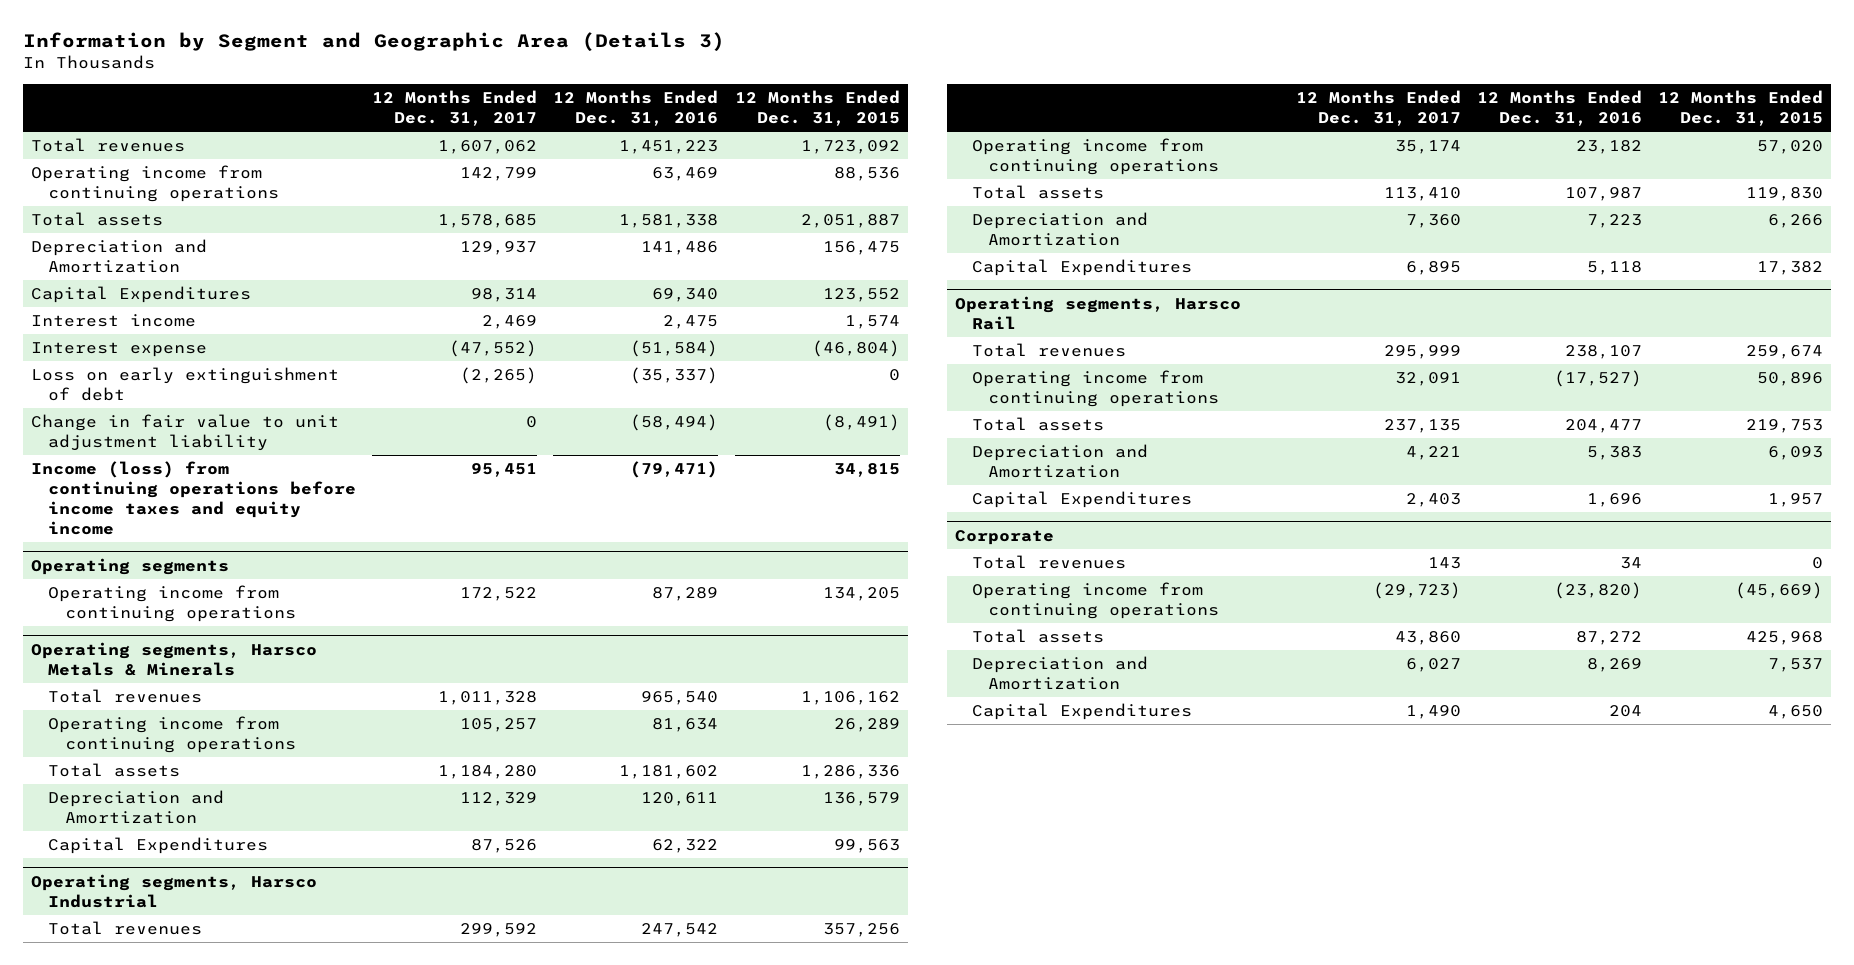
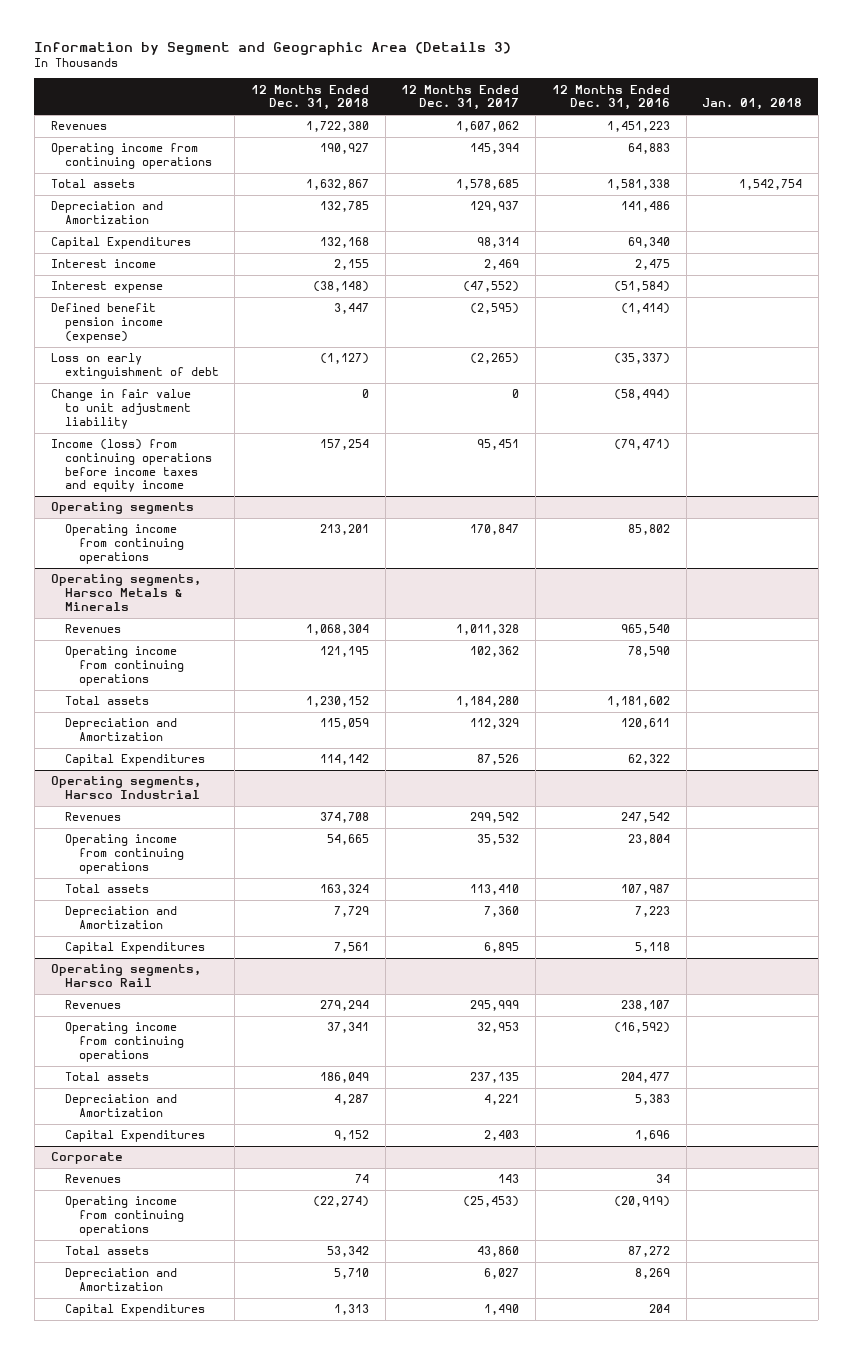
[734,90,900,127] 12 Months Ended Dec. 31, 2015 -> none
none -> [251,84,370,111] 12 Months Ended Dec. 31, 2018
none -> [702,98,803,111] Jan. 01, 2018
[31,138,186,153] Total revenues -> [50,121,107,131] Revenues
[460,167,538,182] 142,799 -> [470,143,520,155] 145,394
[652,167,719,182] 63,469 -> [627,143,670,155] 64,883
none -> [50,303,163,343] Defined benefit pension income (expense)
[460,587,538,602] 172,522 -> [470,524,520,536] 170,847
[652,587,719,602] 87,289 -> [627,524,670,536] 85,802
[47,689,202,704] Total revenues -> [64,624,121,634] Revenues
[460,718,538,733] 105,257 -> [470,646,520,658] 102,362
[652,718,719,733] 81,634 -> [627,646,670,658] 78,590
[47,921,202,936] Total revenues -> [64,812,121,822] Revenues
[1394,140,1461,155] 35,174 -> [477,834,520,846] 35,532
[1575,140,1642,155] 23,182 -> [627,834,670,846] 23,804
[971,343,1126,358] Total revenues -> [64,1000,121,1010] Revenues
[1394,372,1461,387] 32,091 -> [477,1022,520,1034] 32,953
[1553,370,1642,388] (17,527) -> [613,1022,670,1034] (16,592)
[971,555,1126,570] Total revenues -> [64,1174,121,1184] Revenues
[1372,582,1461,600] (29,723) -> [463,1196,520,1208] (25,453)
[1553,582,1642,600] (23,820) -> [613,1196,670,1208] (20,919)

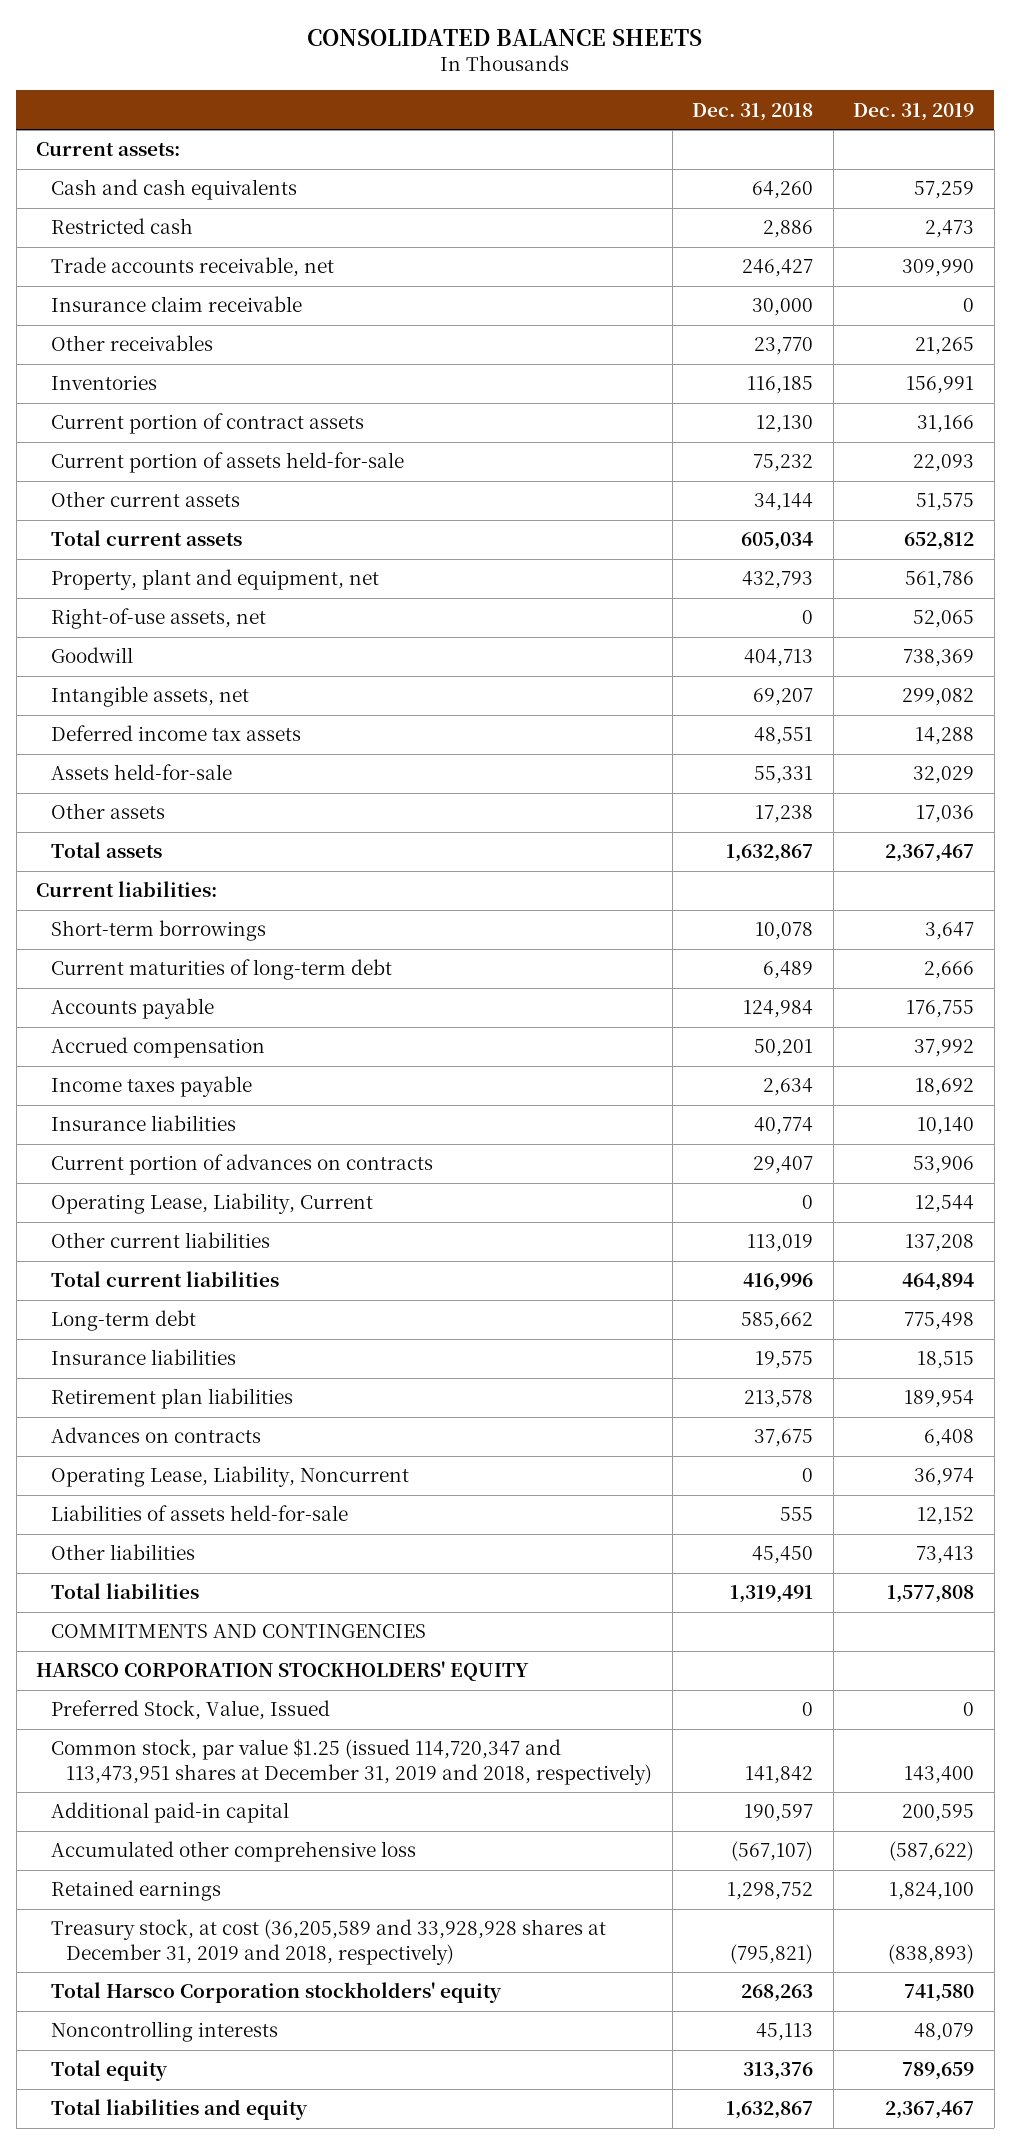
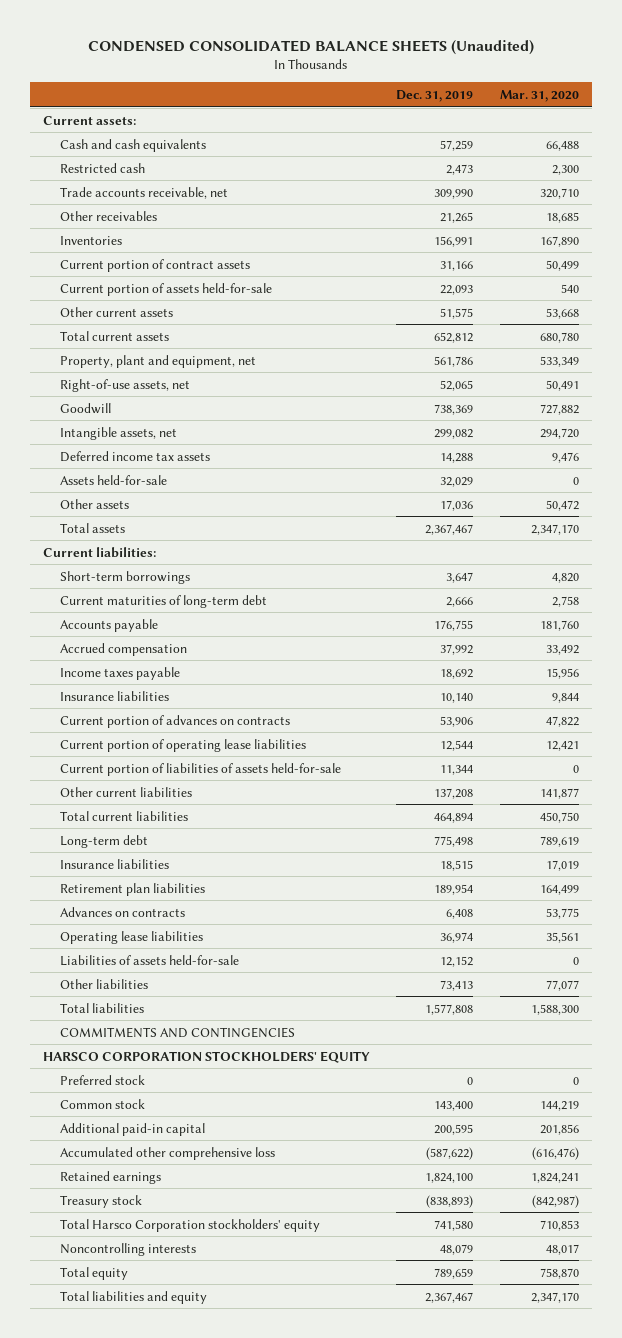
[307,28,703,46] CONSOLIDATED BALANCE SHEETS -> [87,39,534,55] CONDENSED CONSOLIDATED BALANCE SHEETS (Unaudited)
[692,102,814,121] Dec. 31, 2018 -> none
none -> [499,89,579,102] Mar. 31, 2020
[51,296,303,313] Insurance claim receivable -> none
[51,1193,374,1215] Operating Lease, Liability, Current -> [59,738,306,752] Current portion of operating lease liabilities
none -> [59,762,341,776] Current portion of liabilities of assets held-for-sale
[51,1466,410,1488] Operating Lease, Liability, Noncurrent -> [59,930,203,944] Operating lease liabilities
[51,1700,331,1721] Preferred Stock, Value, Issued -> [59,1074,145,1085] Preferred stock
[51,1739,653,1785] Common stock, par value $1.25 (issued 114,720,347 and 113,473,951 shares at December 31, 2019 and 2018, respectively) -> [59,1098,145,1109] Common stock
[51,1919,607,1965] Treasury stock, at cost (36,205,589 and 33,928,928 shares at December 31, 2019 and 2018, respectively) -> [59,1194,142,1208] Treasury stock

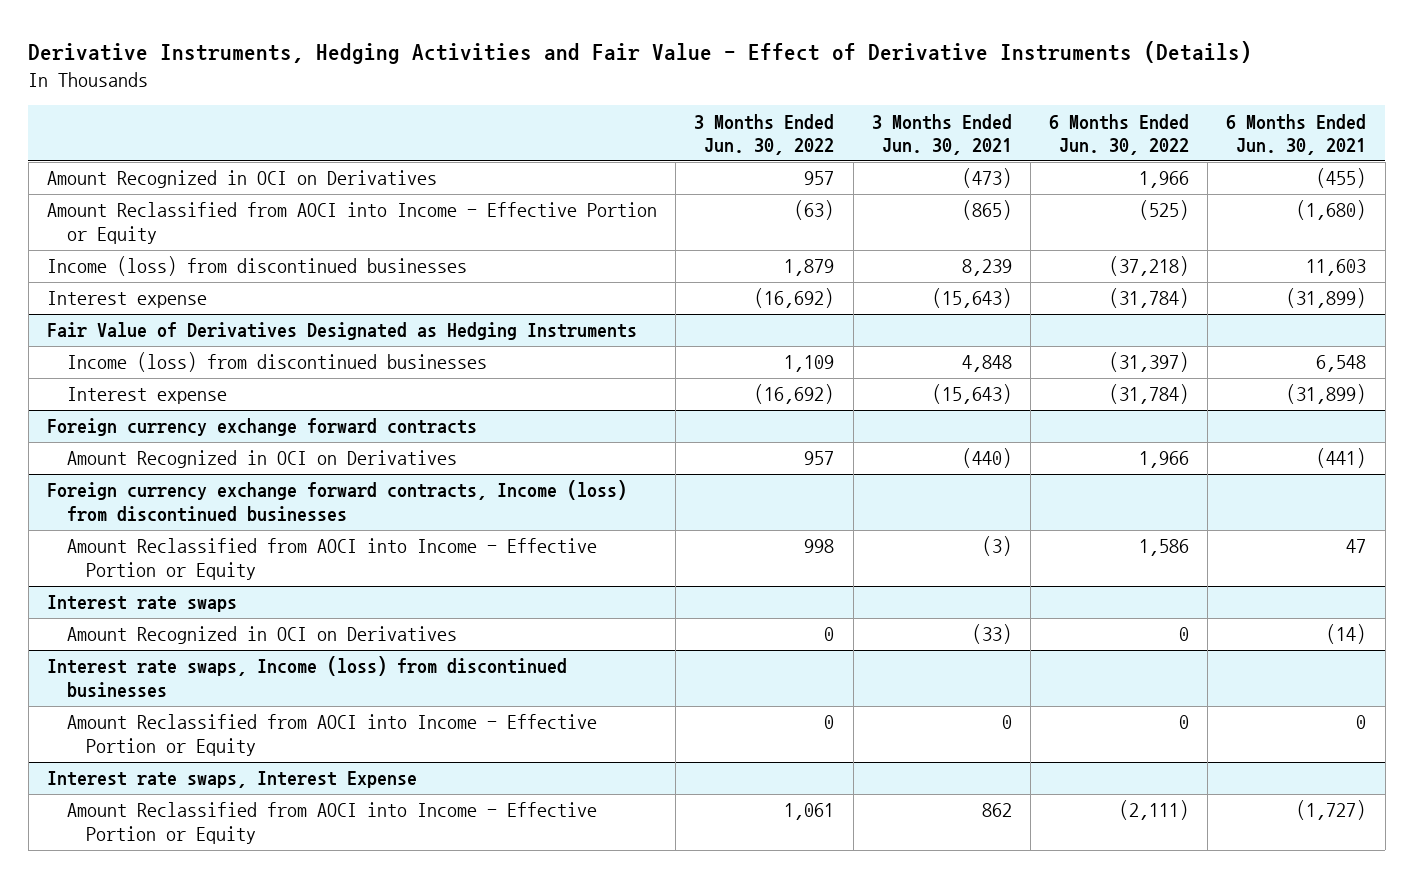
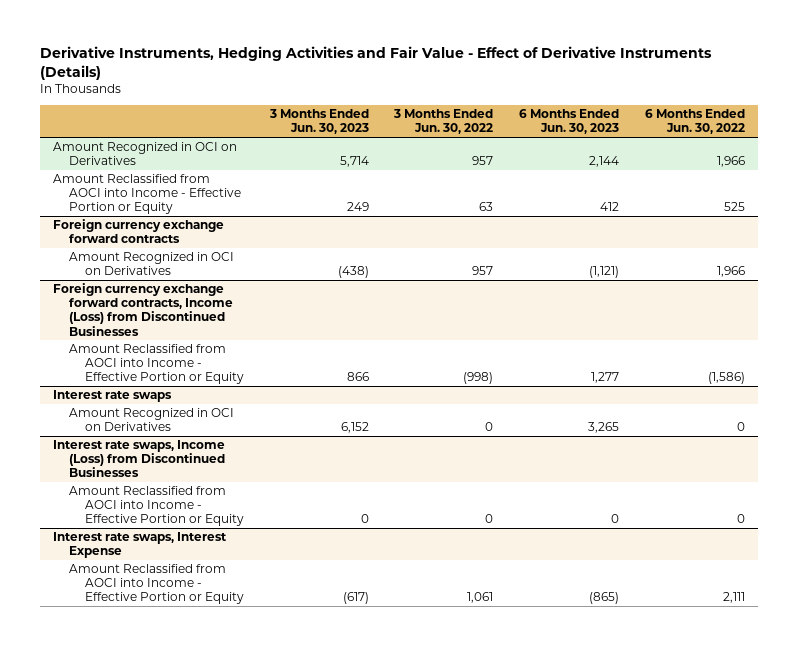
[871,113,1012,156] 3 Months Ended Jun. 30, 2021 -> none
[1226,113,1367,156] 6 Months Ended Jun. 30, 2021 -> none
none -> [268,109,369,135] 3 Months Ended Jun. 30, 2023
none -> [519,109,620,135] 6 Months Ended Jun. 30, 2023
[47,256,468,277] Income (loss) from discontinued businesses -> none
[47,291,208,309] Interest expense -> none
[47,322,638,341] Fair Value of Derivatives Designated as Hedging Instruments -> none
[66,352,487,373] Income (loss) from discontinued businesses -> none
[66,387,227,405] Interest expense -> none
[794,200,835,221] (63) -> [479,202,494,212] 63
[1139,200,1190,221] (525) -> [724,202,746,212] 525
[47,480,628,522] Foreign currency exchange forward contracts, Income (loss) from discontinued businesses -> [52,283,233,336] Foreign currency exchange forward contracts, Income (Loss) from Discontinued Businesses
[804,539,835,554] 998 -> [463,372,494,385] (998)
[1139,539,1190,557] 1,586 -> [708,372,746,385] (1,586)
[47,656,568,697] Interest rate swaps, Income (loss) from discontinued businesses -> [52,440,225,478] Interest rate swaps, Income (Loss) from Discontinued Businesses
[1119,800,1190,821] (2,111) -> [723,592,746,604] 2,111

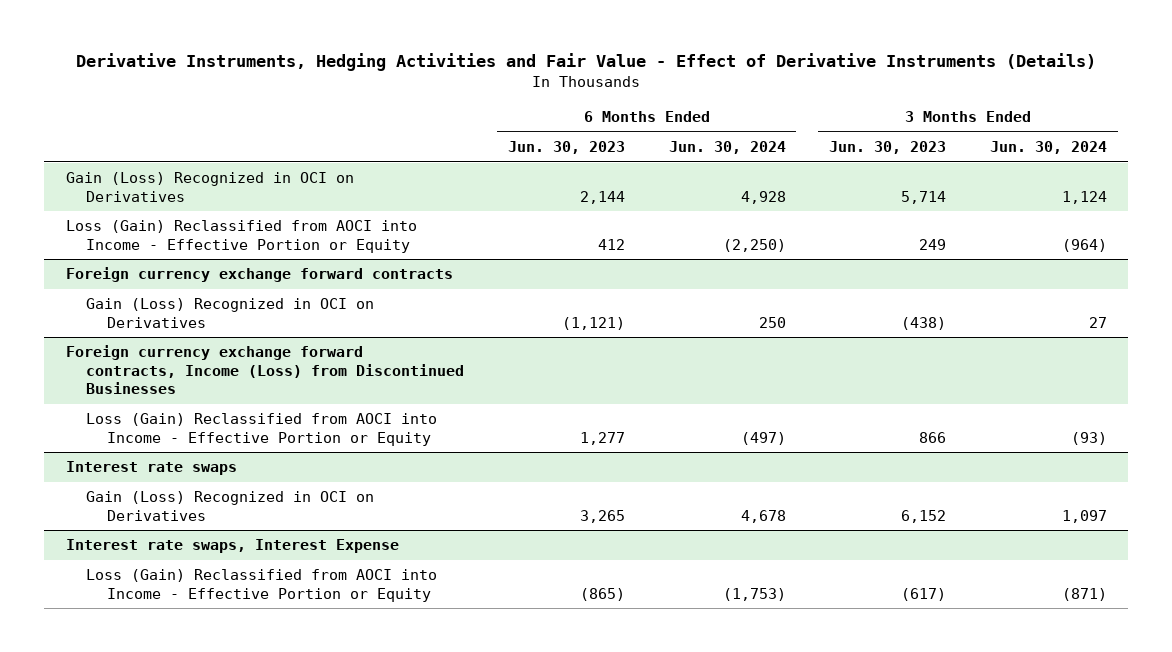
[393,109,494,135] 3 Months Ended Jun. 30, 2022 -> none
[645,109,746,135] 6 Months Ended Jun. 30, 2022 -> none
none -> [668,140,786,154] Jun. 30, 2024
none -> [989,140,1107,154] Jun. 30, 2024
[52,142,237,166] Amount Recognized in OCI on Derivatives -> [65,172,354,202] Gain (Loss) Recognized in OCI on Derivatives
[52,174,241,215] Amount Reclassified from AOCI into Income - Effective Portion or Equity -> [65,220,417,253] Loss (Gain) Reclassified from AOCI into Income - Effective Portion or Equity
[68,252,234,276] Amount Recognized in OCI on Derivatives -> [86,298,375,328] Gain (Loss) Recognized in OCI on Derivatives
[68,344,244,385] Amount Reclassified from AOCI into Income - Effective Portion or Equity -> [86,413,438,446] Loss (Gain) Reclassified from AOCI into Income - Effective Portion or Equity
[52,440,225,478] Interest rate swaps, Income (Loss) from Discontinued Businesses -> none
[68,486,244,527] Amount Reclassified from AOCI into Income - Effective Portion or Equity -> none
[68,408,234,432] Amount Recognized in OCI on Derivatives -> [86,491,375,521] Gain (Loss) Recognized in OCI on Derivatives
[68,564,244,605] Amount Reclassified from AOCI into Income - Effective Portion or Equity -> [86,569,438,602] Loss (Gain) Reclassified from AOCI into Income - Effective Portion or Equity

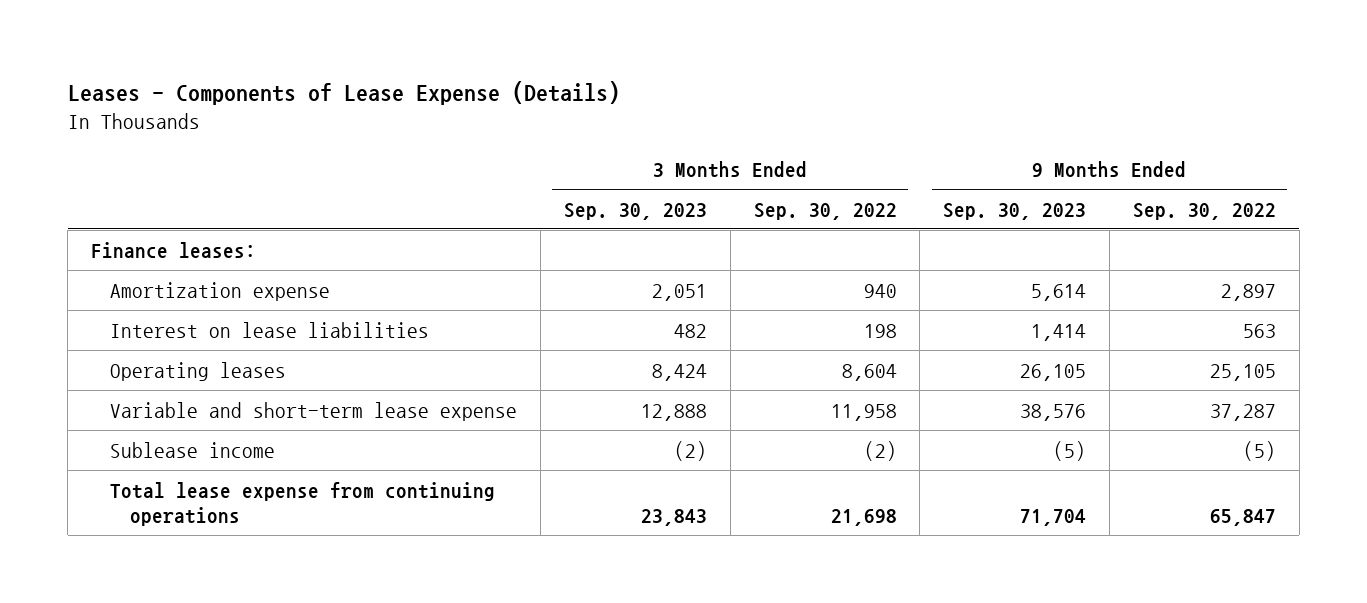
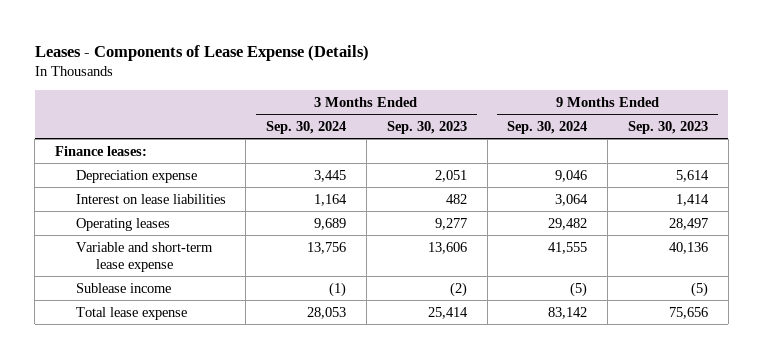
[753,202,897,220] Sep. 30, 2022 -> none
[1132,202,1276,220] Sep. 30, 2022 -> none
none -> [266,120,347,134] Sep. 30, 2024
none -> [507,120,588,134] Sep. 30, 2024
[110,281,331,301] Amortization expense -> [75,169,197,183] Depreciation expense
[652,363,708,381] 8,424 -> [434,217,467,230] 9,277
[1020,363,1087,381] 26,105 -> [669,217,709,230] 28,497
[641,403,708,421] 12,888 -> [427,241,467,254] 13,606
[1020,403,1087,421] 38,576 -> [669,241,709,254] 40,136
[110,481,496,527] Total lease expense from continuing operations -> [75,306,187,320] Total lease expense
[641,509,708,527] 23,843 -> [427,306,468,319] 25,414
[1020,509,1087,527] 71,704 -> [669,306,709,319] 75,656

